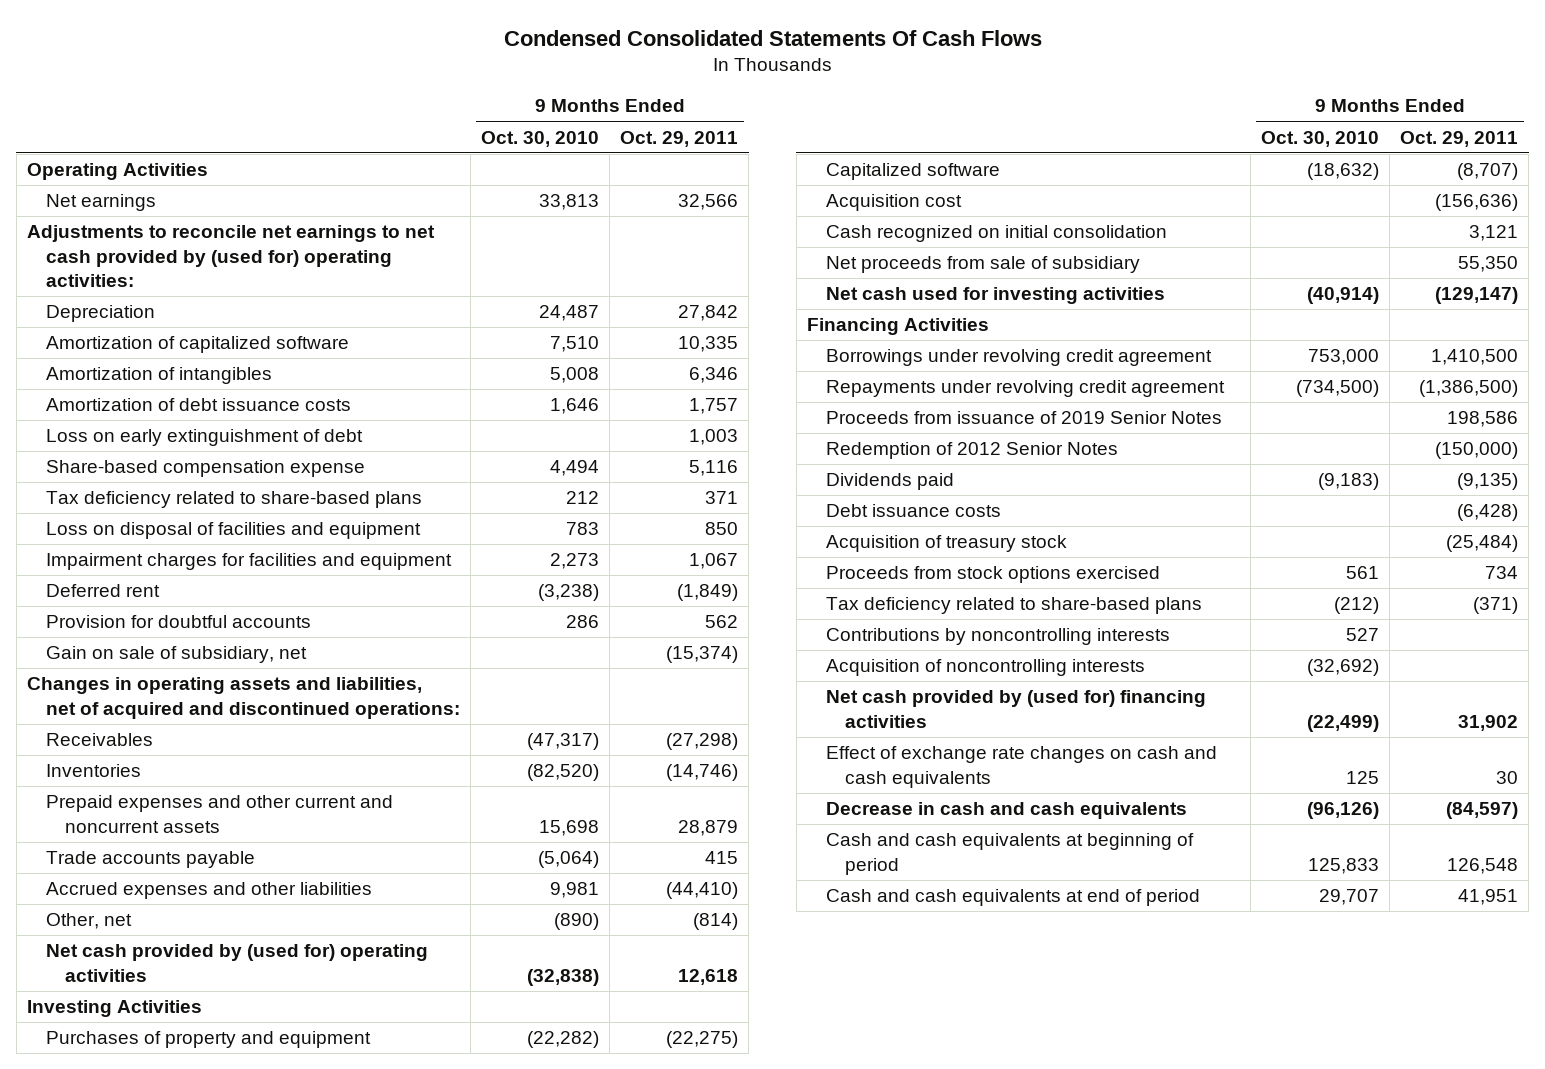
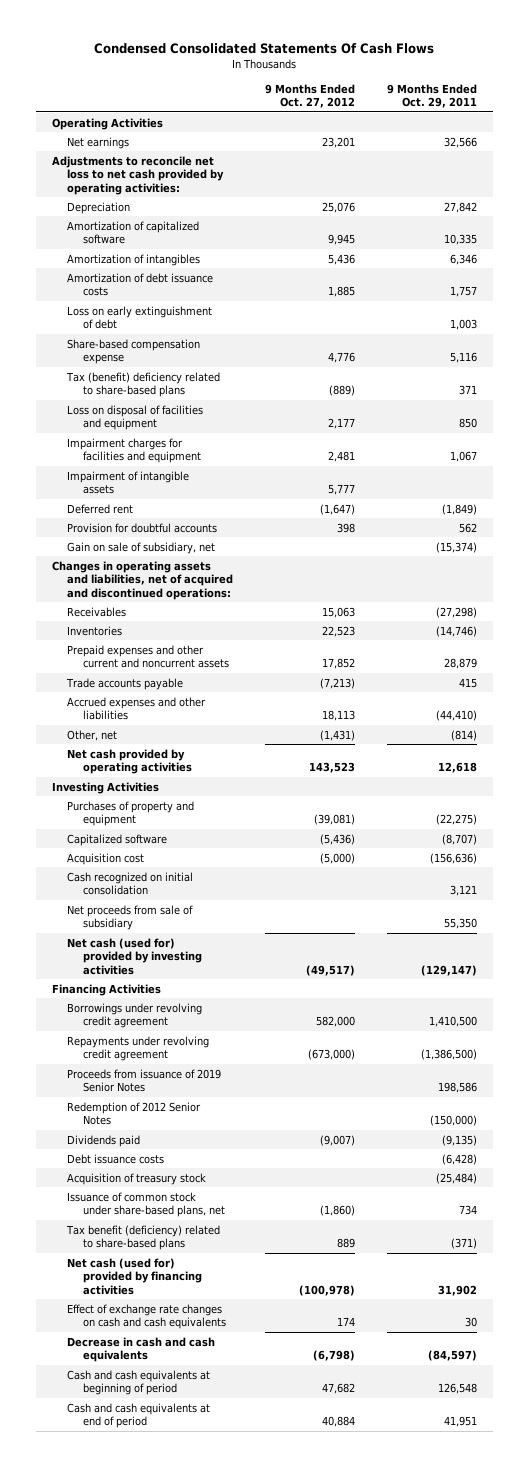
[481,130,600,147] Oct. 30, 2010 -> none
none -> [265,83,356,109] 9 Months Ended Oct. 27, 2012
[26,225,435,287] Adjustments to reconcile net earnings to net cash provided by (used for) operating activities: -> [51,155,225,195] Adjustments to reconcile net loss to net cash provided by operating activities:
[45,491,422,509] Tax deficiency related to share-based plans -> [66,371,221,398] Tax (benefit) deficiency related to share-based plans
none -> [67,470,190,495] Impairment of intangible assets
[45,944,428,982] Net cash provided by (used for) operating activities -> [67,748,192,775] Net cash provided by operating activities
[825,287,1165,305] Net cash used for investing activities -> [67,937,202,975] Net cash (used for) provided by investing activities
[825,628,1170,646] Contributions by noncontrolling interests -> none
[825,659,1145,677] Acquisition of noncontrolling interests -> none
[825,566,1160,584] Proceeds from stock options exercised -> [67,1191,225,1218] Issuance of common stock under share-based plans, net
[825,597,1202,615] Tax deficiency related to share-based plans -> [66,1224,221,1251] Tax benefit (deficiency) related to share-based plans
[825,690,1206,728] Net cash provided by (used for) financing activities -> [67,1257,202,1295] Net cash (used for) provided by financing activities

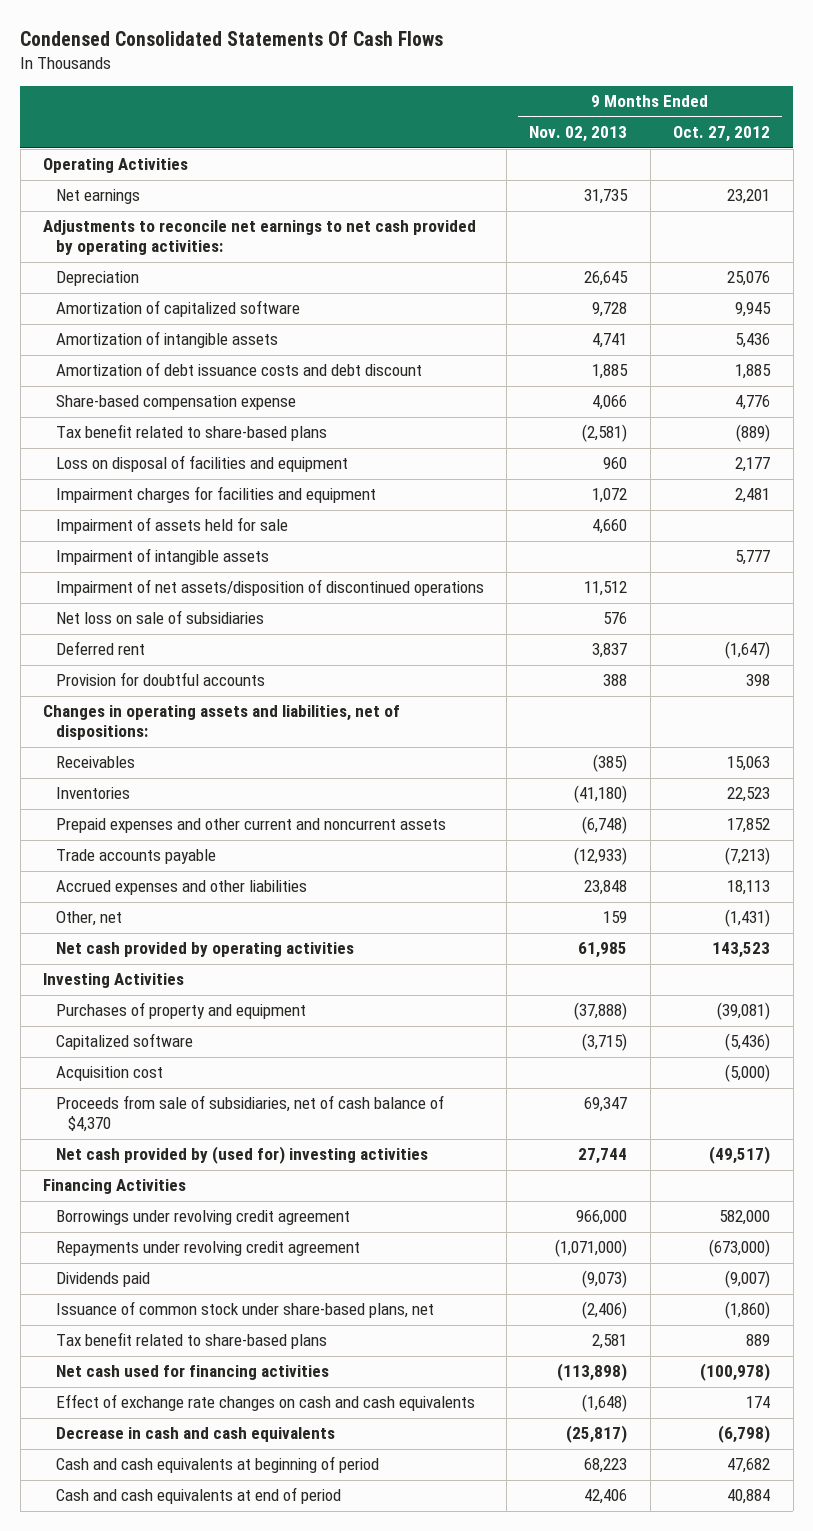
[386,83,477,109] 9 Months Ended Oct. 29, 2011 -> none
none -> [529,126,628,143] Nov. 02, 2013
[51,155,225,195] Adjustments to reconcile net loss to net cash provided by operating activities: -> [43,220,477,256] Adjustments to reconcile net earnings to net cash provided by operating activities:
[67,305,213,330] Loss on early extinguishment of debt -> none
[67,253,201,266] Amortization of intangibles -> [55,331,278,349] Amortization of intangible assets
[67,272,214,297] Amortization of debt issuance costs -> [55,362,422,377] Amortization of debt issuance costs and debt discount
[66,371,221,398] Tax (benefit) deficiency related to share-based plans -> [55,424,327,442] Tax benefit related to share-based plans
none -> [55,517,288,535] Impairment of assets held for sale
none -> [55,579,484,597] Impairment of net assets/disposition of discontinued operations
none -> [55,610,264,625] Net loss on sale of subsidiaries
[67,541,216,554] Gain on sale of subsidiary, net -> none
[51,560,234,600] Changes in operating assets and liabilities, net of acquired and discontinued operations: -> [43,705,401,741] Changes in operating assets and liabilities, net of dispositions:
[67,871,194,896] Cash recognized on initial consolidation -> none
[67,904,194,931] Net proceeds from sale of subsidiary -> none
none -> [55,1095,444,1133] Proceeds from sale of subsidiaries, net of cash balance of $4,370
[67,937,202,975] Net cash (used for) provided by investing activities -> [55,1146,428,1165] Net cash provided by (used for) investing activities
[67,1068,222,1093] Proceeds from issuance of 2019 Senior Notes -> none
[67,1101,202,1126] Redemption of 2012 Senior Notes -> none
[67,1153,165,1164] Debt issuance costs -> none
[67,1172,207,1185] Acquisition of treasury stock -> none
[66,1224,221,1251] Tax benefit (deficiency) related to share-based plans -> [55,1332,327,1350] Tax benefit related to share-based plans
[67,1257,202,1295] Net cash (used for) provided by financing activities -> [55,1365,329,1381] Net cash used for financing activities

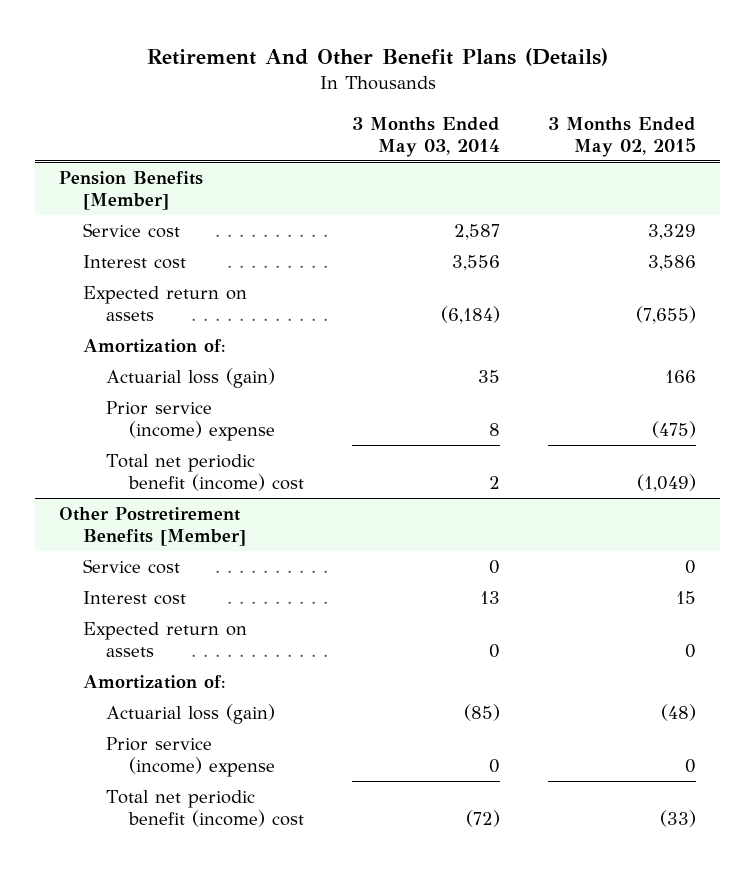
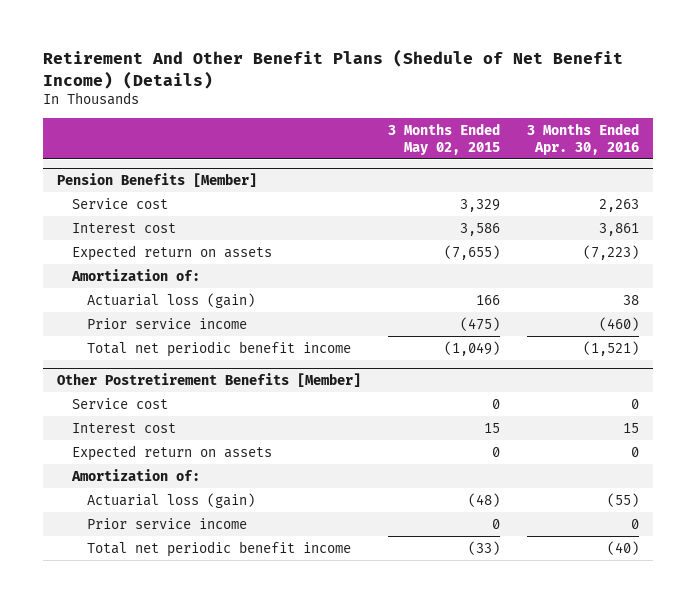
[146,48,608,67] Retirement And Other Benefit Plans (Details) -> [43,49,624,89] Retirement And Other Benefit Plans (Shedule of Net Benefit Income) (Details)
[352,116,501,157] 3 Months Ended May 03, 2014 -> none
none -> [527,122,640,155] 3 Months Ended Apr. 30, 2016
[105,400,276,441] Prior service (income) expense -> [87,317,248,329] Prior service income
[105,453,305,491] Total net periodic benefit (income) cost -> [87,340,352,357] Total net periodic benefit income
[105,736,276,777] Prior service (income) expense -> [87,517,248,529] Prior service income
[105,789,305,827] Total net periodic benefit (income) cost -> [87,540,352,557] Total net periodic benefit income

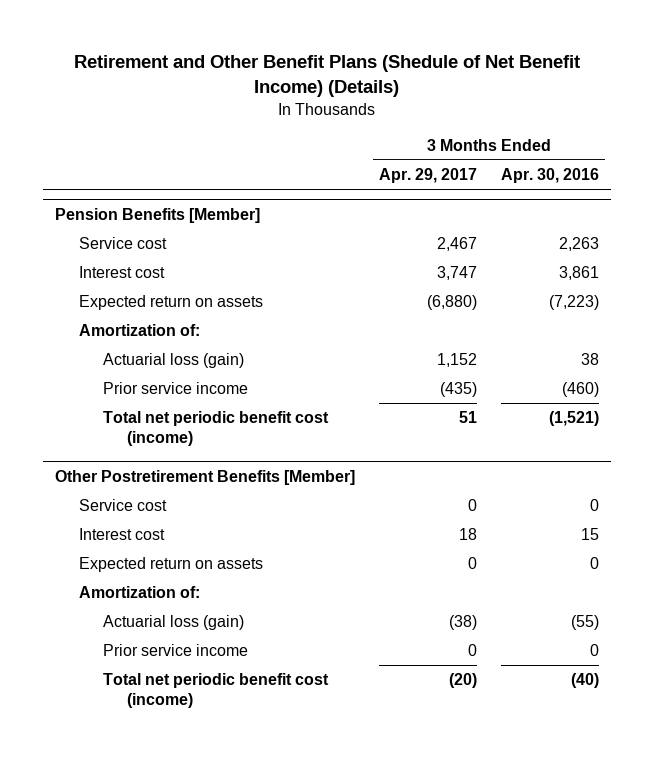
[43,49,624,89] Retirement And Other Benefit Plans (Shedule of Net Benefit Income) (Details) -> [73,54,580,97] Retirement and Other Benefit Plans (Shedule of Net Benefit Income) (Details)
[387,122,500,155] 3 Months Ended May 02, 2015 -> none
none -> [378,168,477,184] Apr. 29, 2017
[87,340,352,357] Total net periodic benefit income -> [102,411,329,446] Total net periodic benefit cost (income)
[87,540,352,557] Total net periodic benefit income -> [102,673,329,708] Total net periodic benefit cost (income)

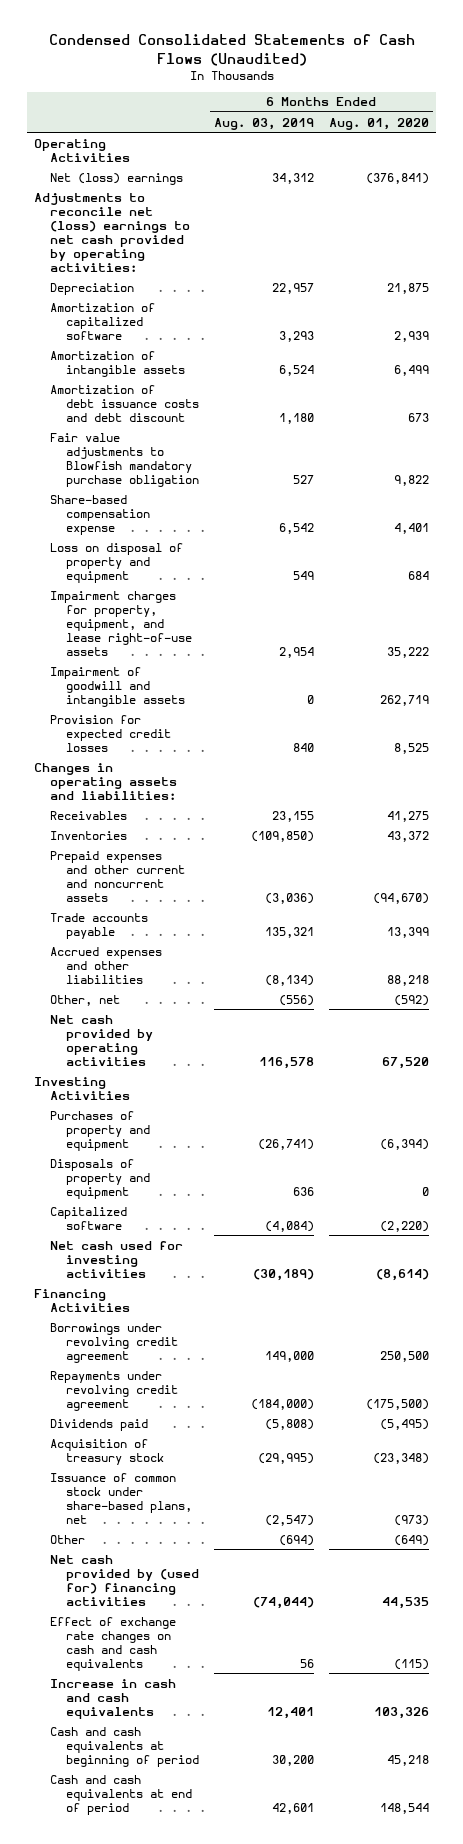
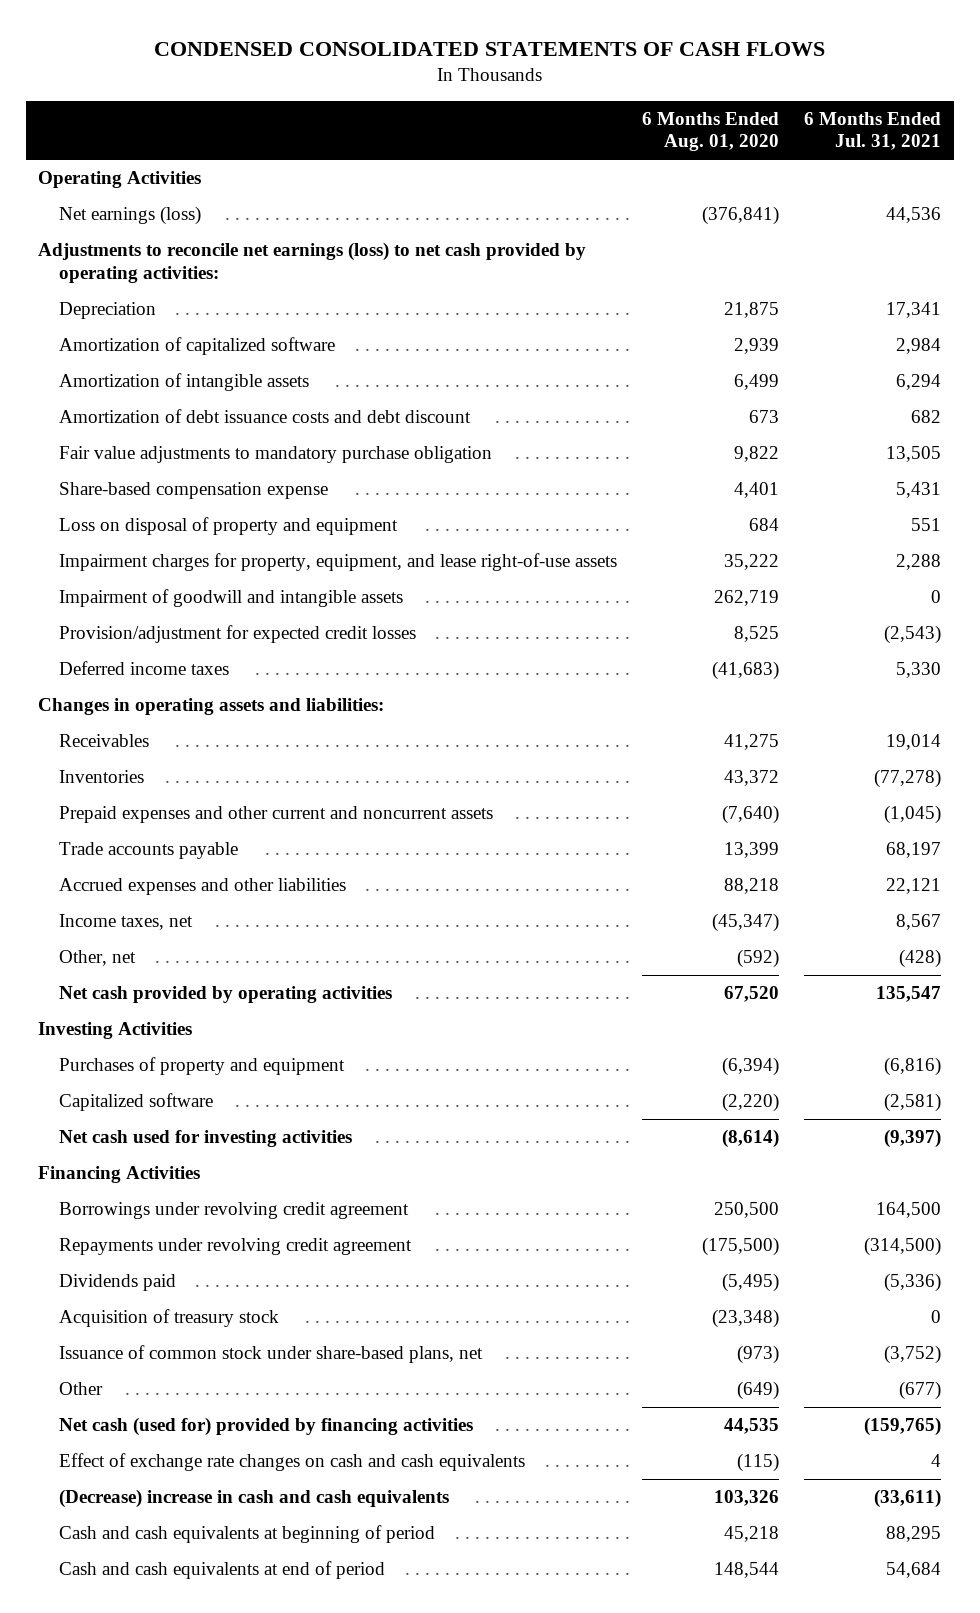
[48,34,415,66] Condensed Consolidated Statements of Cash Flows (Unaudited) -> [153,41,825,56] CONDENSED CONSOLIDATED STATEMENTS OF CASH FLOWS
[213,117,314,130] Aug. 03, 2019 -> none
none -> [804,111,942,151] 6 Months Ended Jul. 31, 2021
[50,172,184,185] Net (loss) earnings -> [59,206,202,226] Net earnings (loss)
[34,192,191,272] Adjustments to reconcile net (loss) earnings to net cash provided by operating activities: -> [38,242,587,283] Adjustments to reconcile net earnings (loss) to net cash provided by operating activities:
[50,432,199,487] Fair value adjustments to Blowfish mandatory purchase obligation -> [59,446,493,464] Fair value adjustments to mandatory purchase obligation
[50,714,171,752] Provision for expected credit losses -> [59,625,417,644] Provision/adjustment for expected credit losses
none -> [59,661,230,676] Deferred income taxes
[372,892,429,904] (94,670) -> [722,805,780,825] (7,640)
none -> [59,914,194,931] Income taxes, net
[50,1158,150,1199] Disposals of property and equipment -> none
[50,1554,199,1606] Net cash provided by (used for) financing activities -> [59,1417,474,1437] Net cash (used for) provided by financing activities
[50,1678,177,1719] Increase in cash and cash equivalents -> [59,1489,450,1509] (Decrease) increase in cash and cash equivalents

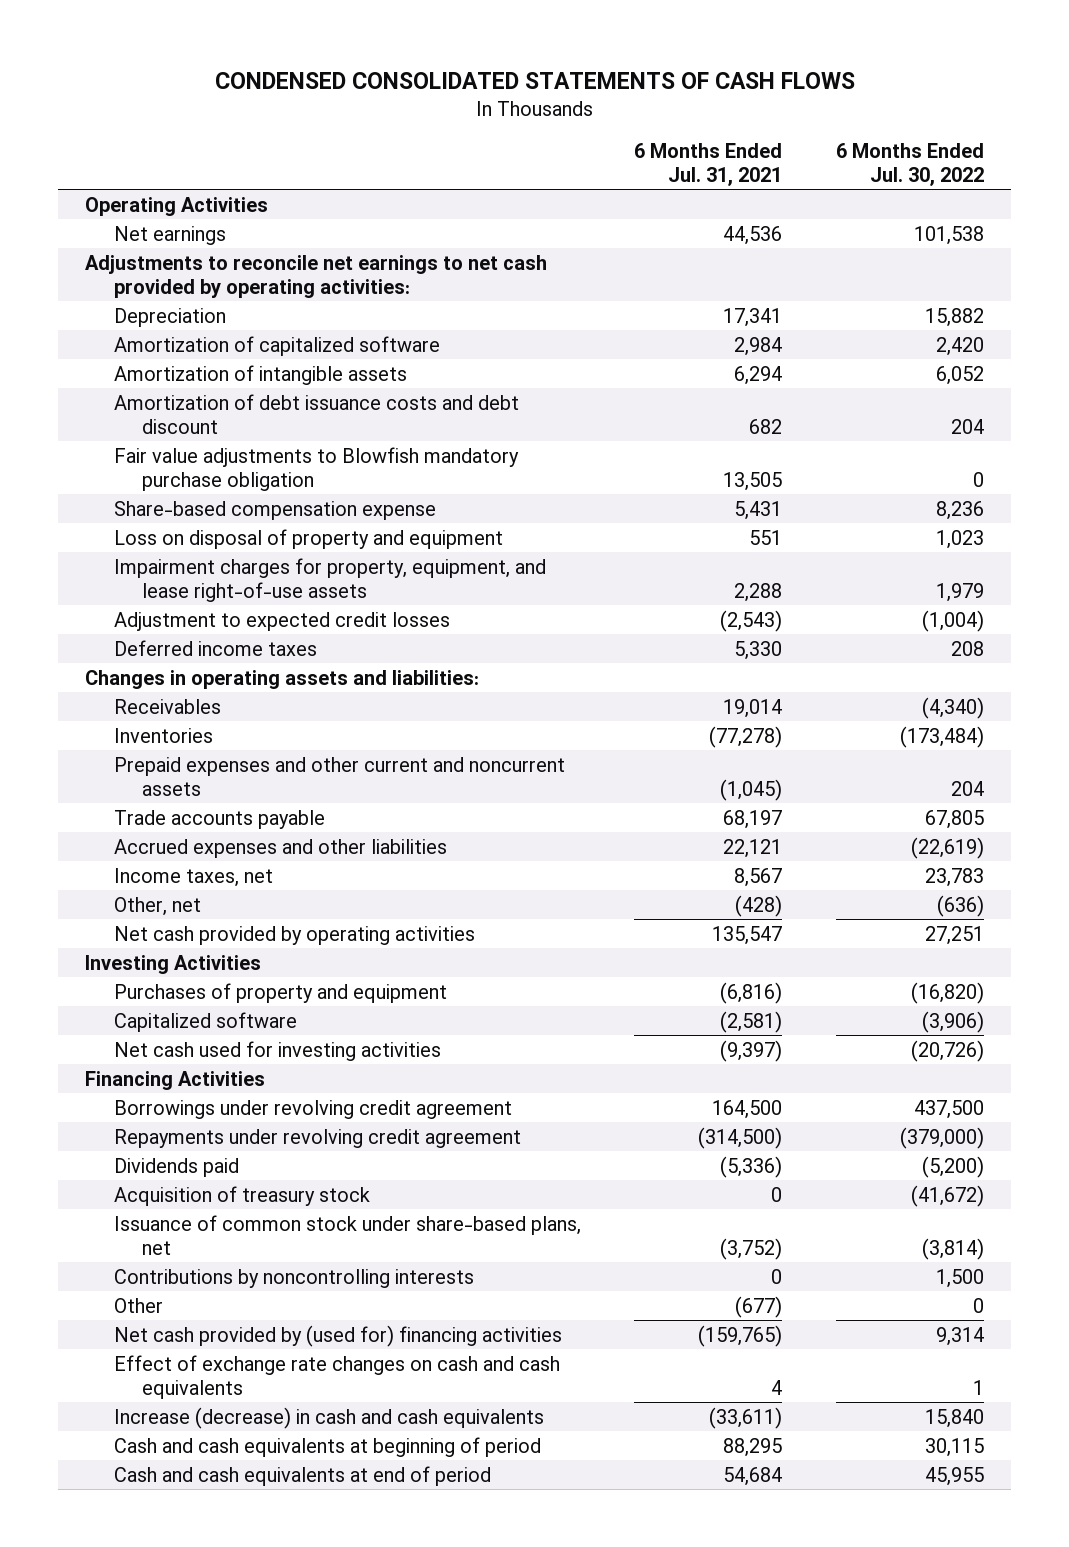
[642,111,780,152] 6 Months Ended Aug. 01, 2020 -> none
none -> [836,142,985,186] 6 Months Ended Jul. 30, 2022
[59,206,202,226] Net earnings (loss) -> [113,225,226,245] Net earnings
[38,242,587,283] Adjustments to reconcile net earnings (loss) to net cash provided by operating activities: -> [85,254,548,298] Adjustments to reconcile net earnings to net cash provided by operating activities:
[59,446,493,464] Fair value adjustments to mandatory purchase obligation -> [113,446,519,491] Fair value adjustments to Blowfish mandatory purchase obligation
[59,589,404,608] Impairment of goodwill and intangible assets -> none
[59,625,417,644] Provision/adjustment for expected credit losses -> [113,611,450,631] Adjustment to expected credit losses
none -> [113,1268,474,1288] Contributions by noncontrolling interests
[59,1417,474,1437] Net cash (used for) provided by financing activities -> [113,1324,562,1347] Net cash provided by (used for) financing activities
[59,1489,450,1509] (Decrease) increase in cash and cash equivalents -> [113,1406,544,1429] Increase (decrease) in cash and cash equivalents

